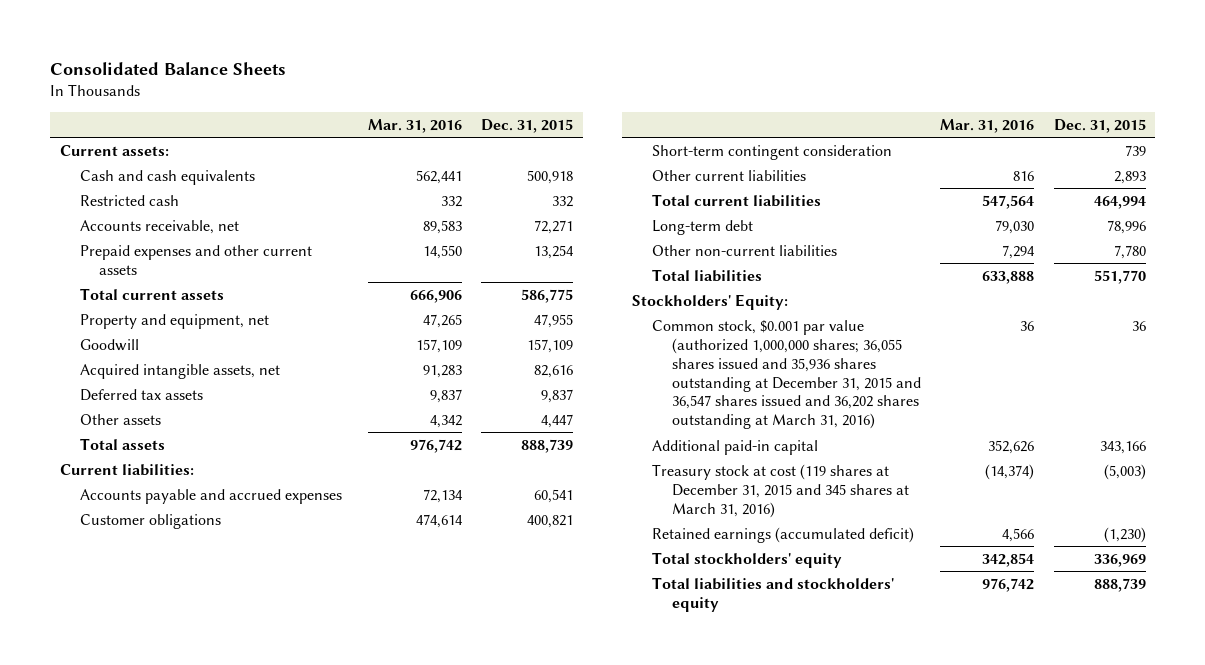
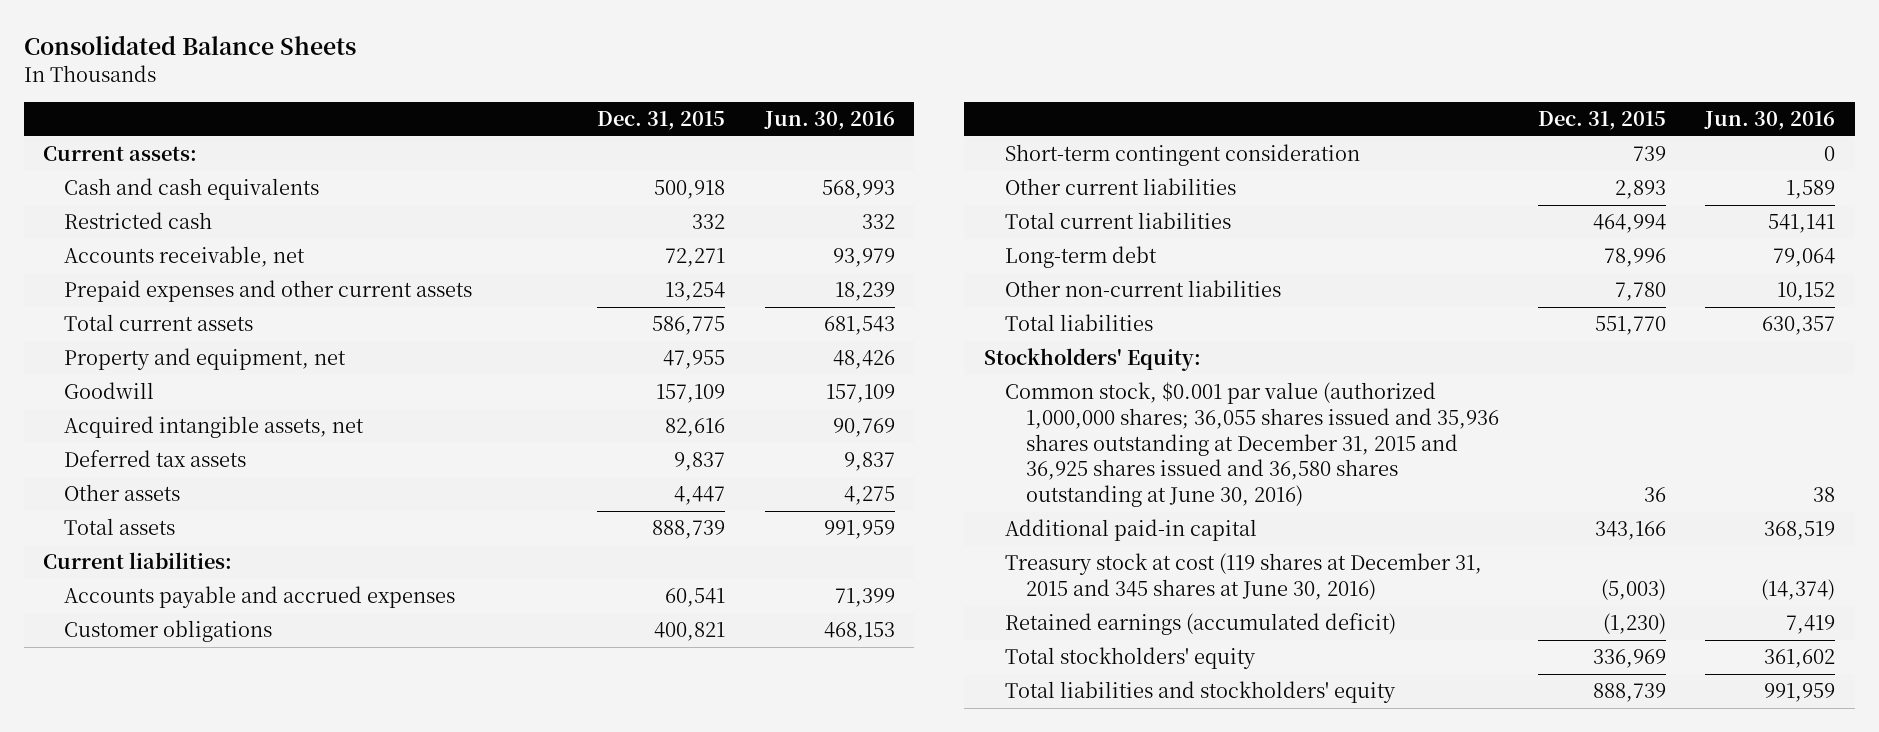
[367,118,462,133] Mar. 31, 2016 -> none
none -> [763,111,895,131] Jun. 30, 2016
[651,319,921,430] Common stock, $0.001 par value (authorized 1,000,000 shares; 36,055 shares issued and 35,936 shares outstanding at December 31, 2015 and 36,547 shares issued and 36,202 shares outstanding at March 31, 2016) -> [1004,382,1499,507] Common stock, $0.001 par value (authorized 1,000,000 shares; 36,055 shares issued and 35,936 shares outstanding at December 31, 2015 and 36,925 shares issued and 36,580 shares outstanding at June 30, 2016)
[651,463,909,518] Treasury stock at cost (119 shares at December 31, 2015 and 345 shares at March 31, 2016) -> [1004,553,1482,601] Treasury stock at cost (119 shares at December 31, 2015 and 345 shares at June 30, 2016)

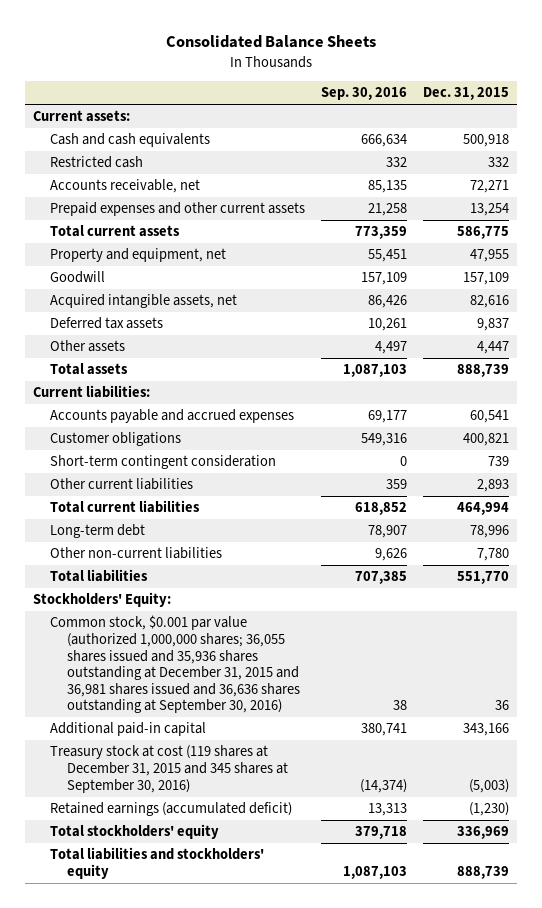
[763,111,895,131] Jun. 30, 2016 -> none
none -> [321,87,408,101] Sep. 30, 2016
[1004,382,1499,507] Common stock, $0.001 par value (authorized 1,000,000 shares; 36,055 shares issued and 35,936 shares outstanding at December 31, 2015 and 36,925 shares issued and 36,580 shares outstanding at June 30, 2016) -> [50,615,301,714] Common stock, $0.001 par value (authorized 1,000,000 shares; 36,055 shares issued and 35,936 shares outstanding at December 31, 2015 and 36,981 shares issued and 36,636 shares outstanding at September 30, 2016)
[1004,553,1482,601] Treasury stock at cost (119 shares at December 31, 2015 and 345 shares at June 30, 2016) -> [50,745,289,793] Treasury stock at cost (119 shares at December 31, 2015 and 345 shares at September 30, 2016)

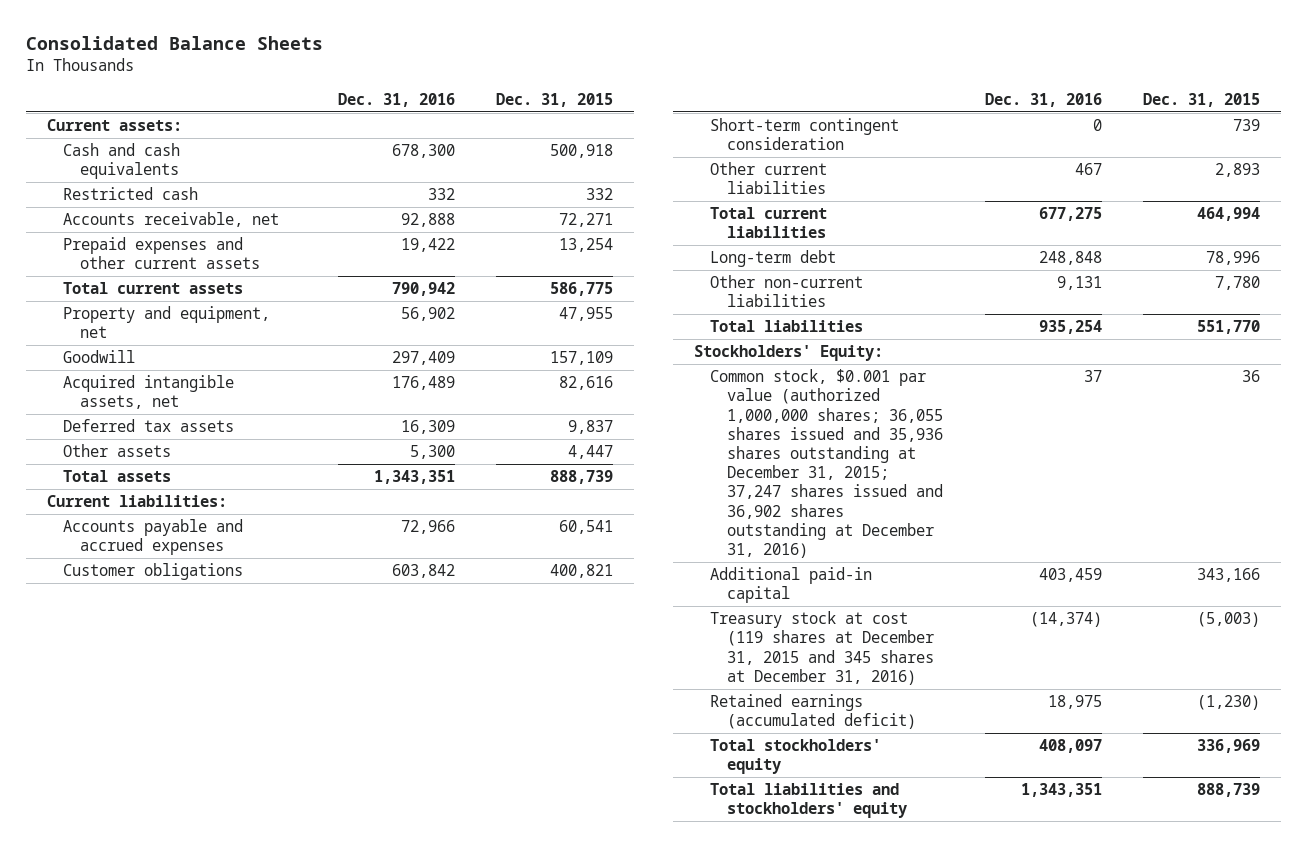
[321,87,408,101] Sep. 30, 2016 -> none
none -> [337,92,455,107] Dec. 31, 2016
[50,615,301,714] Common stock, $0.001 par value (authorized 1,000,000 shares; 36,055 shares issued and 35,936 shares outstanding at December 31, 2015 and 36,981 shares issued and 36,636 shares outstanding at September 30, 2016) -> [710,369,943,558] Common stock, $0.001 par value (authorized 1,000,000 shares; 36,055 shares issued and 35,936 shares outstanding at December 31, 2015; 37,247 shares issued and 36,902 shares outstanding at December 31, 2016)
[50,745,289,793] Treasury stock at cost (119 shares at December 31, 2015 and 345 shares at September 30, 2016) -> [710,611,934,685] Treasury stock at cost (119 shares at December 31, 2015 and 345 shares at December 31, 2016)

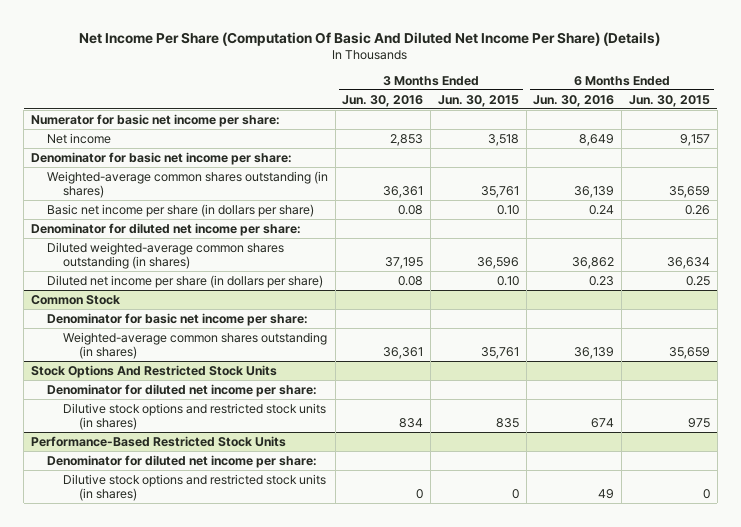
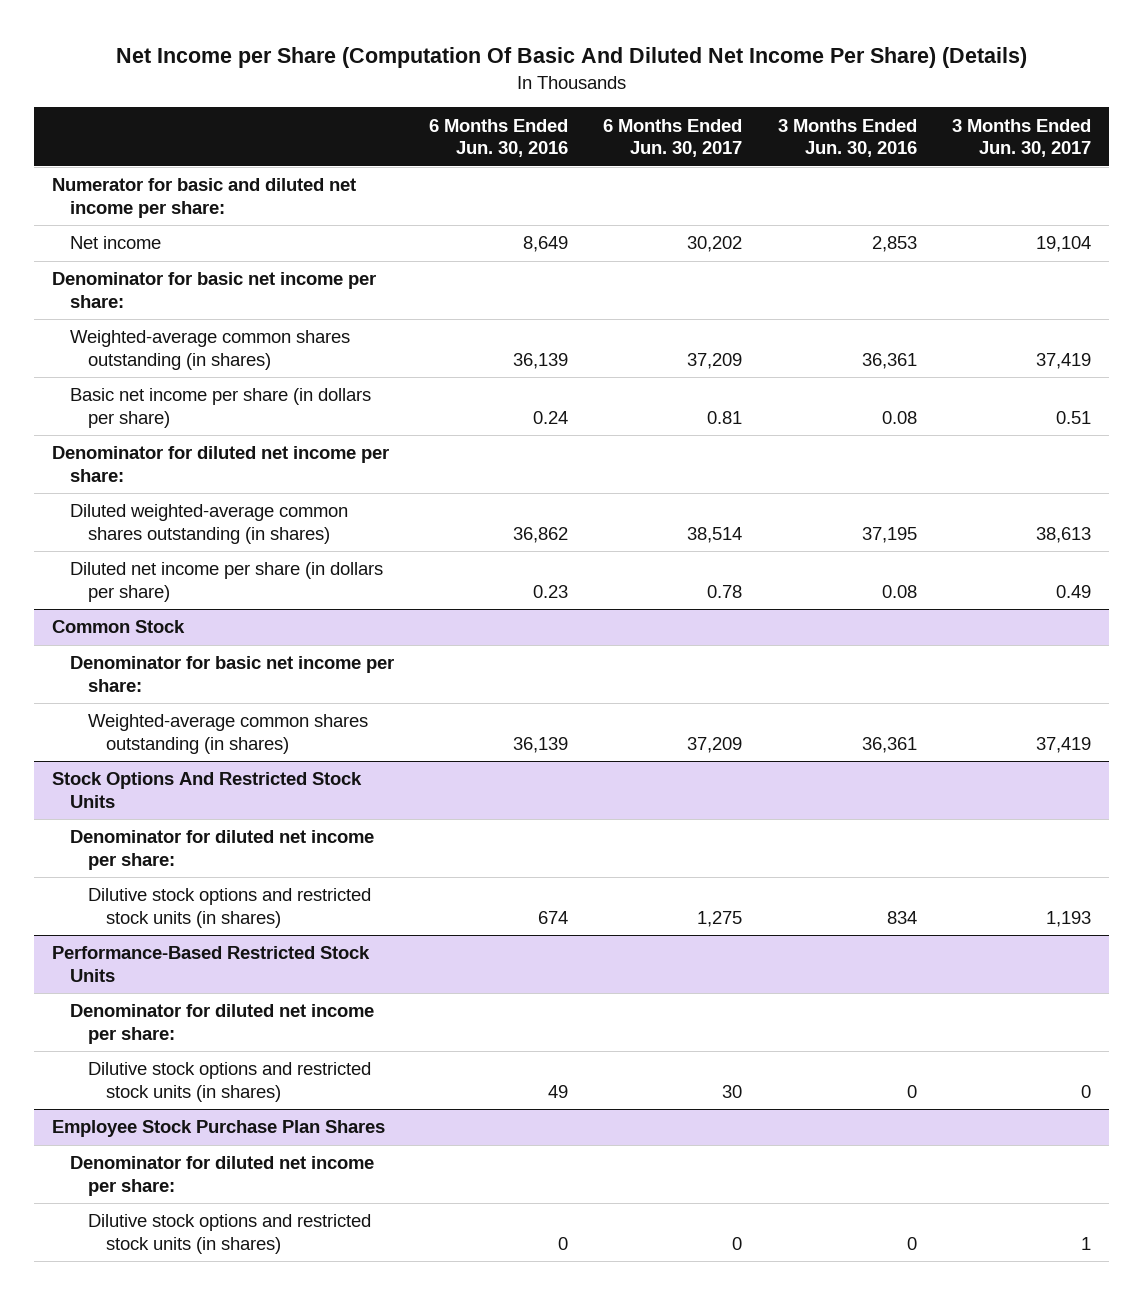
[79,31,661,46] Net Income Per Share (Computation Of Basic And Diluted Net Income Per Share) (Details) -> [115,47,1027,69] Net Income per Share (Computation Of Basic And Diluted Net Income Per Share) (Details)
[437,94,519,107] Jun. 30, 2015 -> none
[628,94,710,107] Jun. 30, 2015 -> none
none -> [603,118,743,158] 6 Months Ended Jun. 30, 2017
none -> [952,118,1092,158] 3 Months Ended Jun. 30, 2017
[30,113,280,127] Numerator for basic net income per share: -> [51,178,356,218] Numerator for basic and diluted net income per share:
none -> [51,1120,385,1138] Employee Stock Purchase Plan Shares
none -> [69,1156,374,1196] Denominator for diluted net income per share:
none -> [87,1214,371,1254] Dilutive stock options and restricted stock units (in shares)

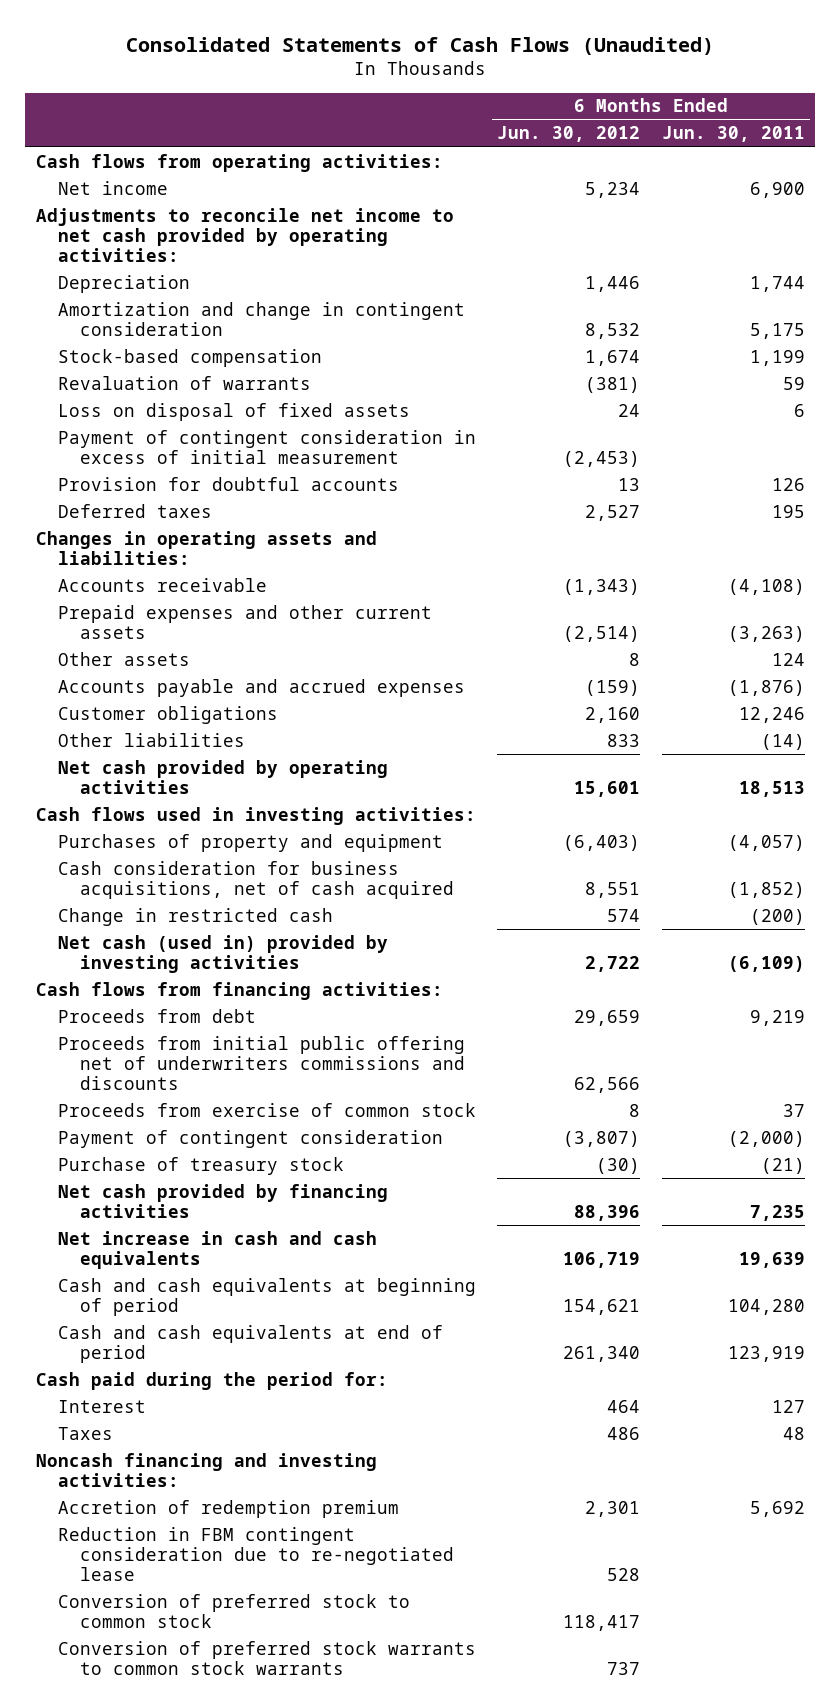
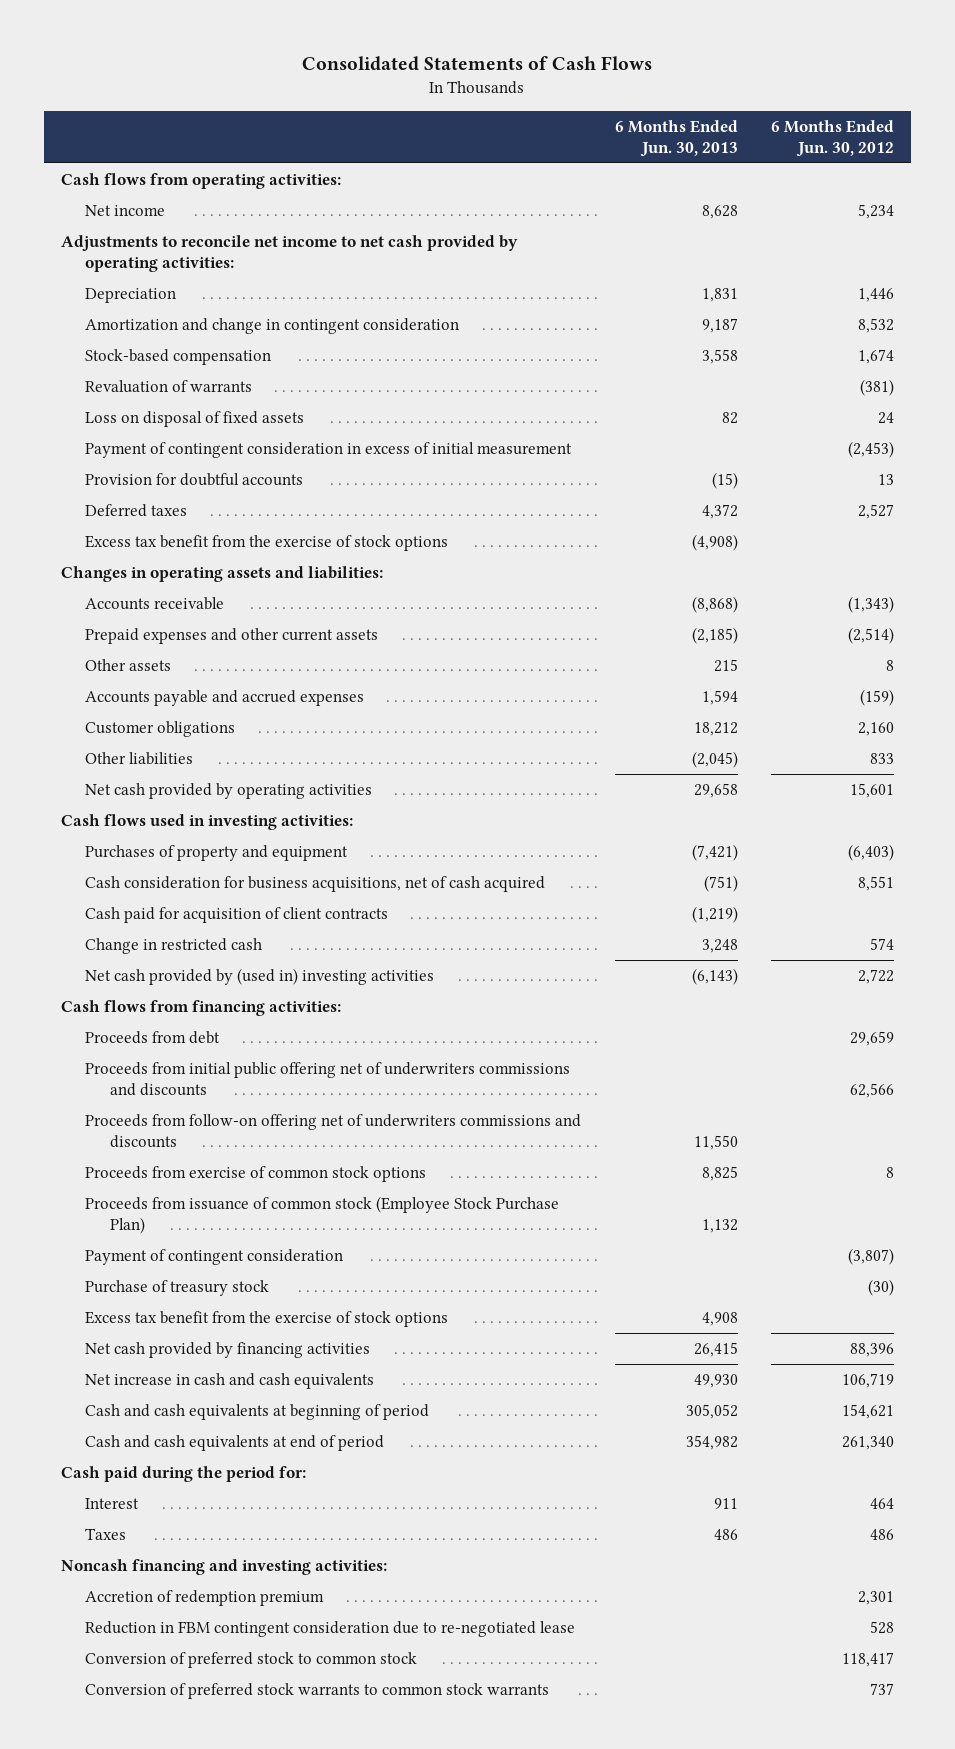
[126,37,715,56] Consolidated Statements of Cash Flows (Unaudited) -> [302,56,653,72] Consolidated Statements of Cash Flows
[661,126,805,143] Jun. 30, 2011 -> none
none -> [614,119,738,157] 6 Months Ended Jun. 30, 2013
none -> [85,535,449,552] Excess tax benefit from the exercise of stock options
none -> [85,907,389,924] Cash paid for acquisition of client contracts
[57,934,388,973] Net cash (used in) provided by investing activities -> [85,968,435,986] Net cash provided by (used in) investing activities
none -> [85,1114,582,1149] Proceeds from follow-on offering net of underwriters commissions and discounts
[57,1102,476,1117] Proceeds from exercise of common stock -> [85,1166,427,1183] Proceeds from exercise of common stock options
none -> [85,1196,560,1235] Proceeds from issuance of common stock (Employee Stock Purchase Plan)
none -> [85,1311,449,1328] Excess tax benefit from the exercise of stock options

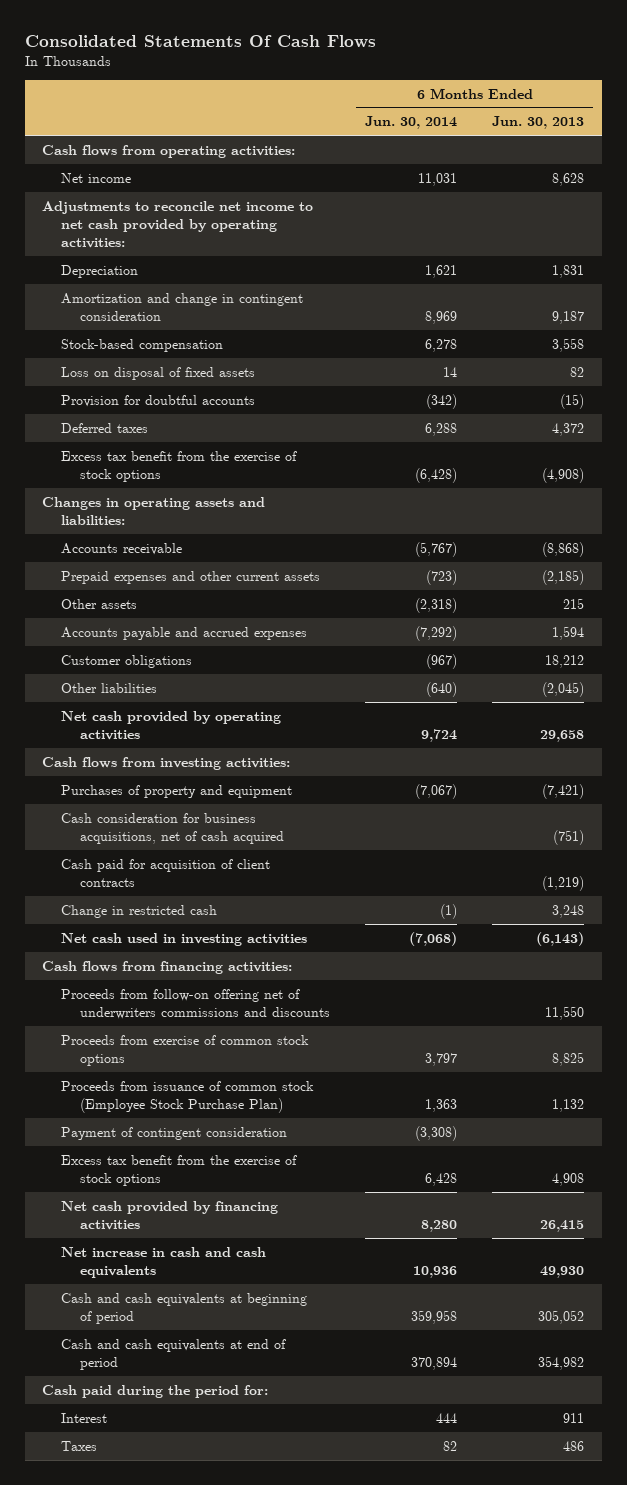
[302,56,653,72] Consolidated Statements of Cash Flows -> [24,34,376,48] Consolidated Statements Of Cash Flows
[771,119,895,157] 6 Months Ended Jun. 30, 2012 -> none
none -> [365,116,458,130] Jun. 30, 2014
[85,380,253,394] Revaluation of warrants -> none
[85,442,573,459] Payment of contingent consideration in excess of initial measurement -> none
[60,814,353,831] Cash flows used in investing activities: -> [42,756,291,770] Cash flows from investing activities:
[85,968,435,986] Net cash provided by (used in) investing activities -> [60,932,307,946] Net cash used in investing activities
[85,1031,221,1045] Proceeds from debt -> none
[85,1062,571,1097] Proceeds from initial public offering net of underwriters commissions and discounts -> none
[85,1280,270,1297] Purchase of treasury stock -> none
[60,1559,387,1576] Noncash financing and investing activities: -> none
[85,1590,325,1607] Accretion of redemption premium -> none
[85,1621,576,1638] Reduction in FBM contingent consideration due to re-negotiated lease -> none
[85,1652,418,1669] Conversion of preferred stock to common stock -> none
[85,1683,550,1700] Conversion of preferred stock warrants to common stock warrants -> none

